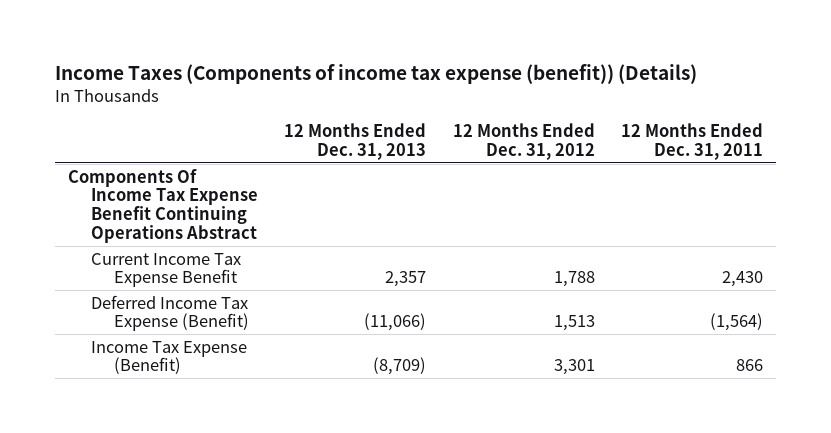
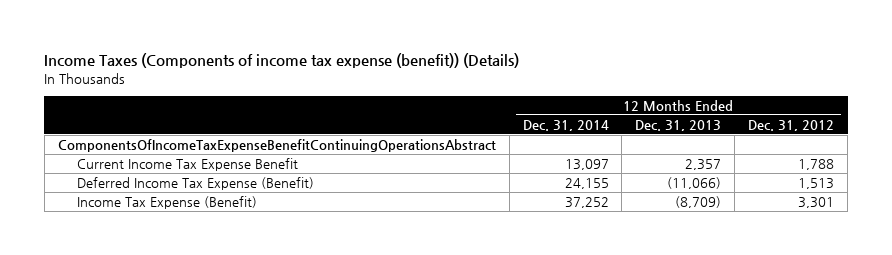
[621,123,764,160] 12 Months Ended Dec. 31, 2011 -> none
none -> [522,119,609,131] Dec. 31, 2014
[68,168,258,244] Components Of Income Tax Expense Benefit Continuing Operations Abstract -> [57,139,496,153] ComponentsOfIncomeTaxExpenseBenefitContinuingOperationsAbstract

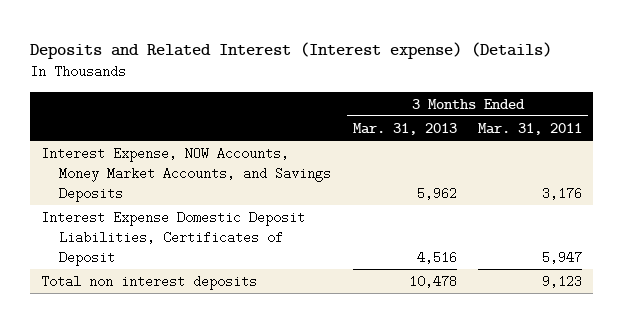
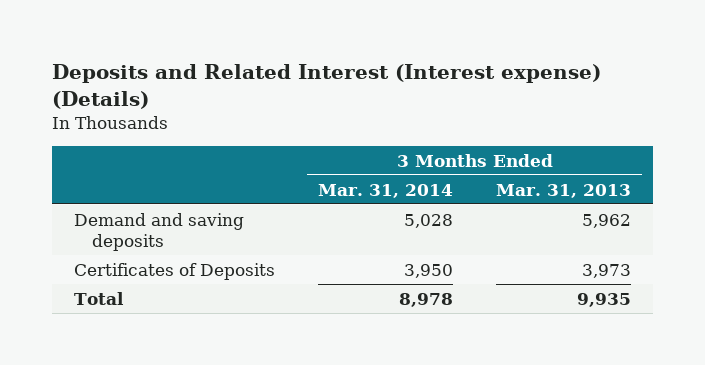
[478,122,583,135] Mar. 31, 2011 -> none
none -> [317,183,453,198] Mar. 31, 2014
[40,274,257,290] Total non interest deposits -> none
[40,146,331,202] Interest Expense, NOW Accounts, Money Market Accounts, and Savings Deposits -> [73,212,244,251] Demand and saving deposits
[40,210,305,266] Interest Expense Domestic Deposit Liabilities, Certificates of Deposit -> [73,262,275,280] Certificates of Deposits
[416,250,457,264] 4,516 -> [582,263,632,278] 3,973
none -> [73,291,124,305] Total

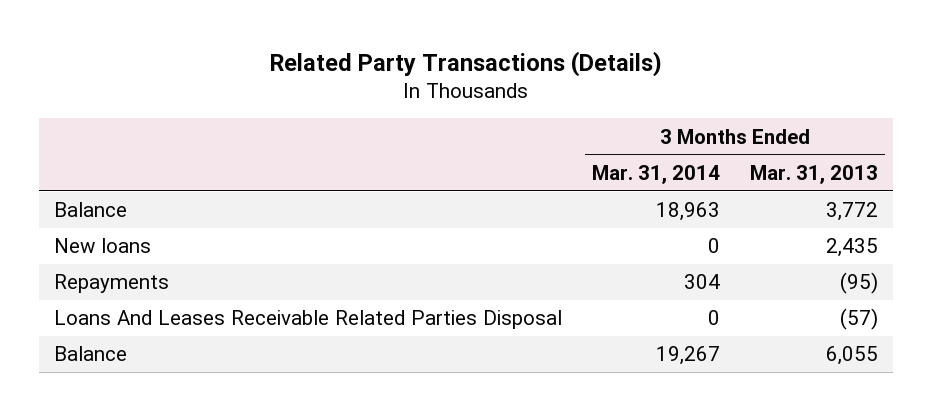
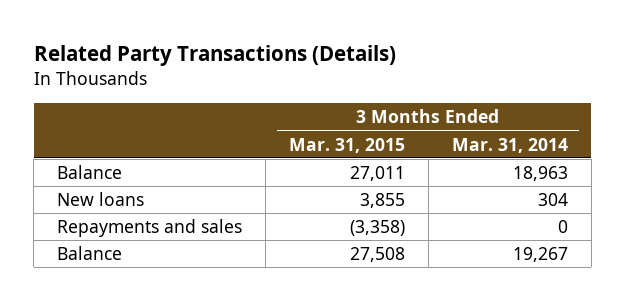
[749,164,878,184] Mar. 31, 2013 -> none
none -> [289,137,406,153] Mar. 31, 2015
[54,310,563,330] Loans And Leases Receivable Related Parties Disposal -> none
[708,238,721,254] 0 -> [537,193,568,207] 304
[54,274,170,294] Repayments -> [57,219,243,238] Repayments and sales
[684,274,721,290] 304 -> [557,220,568,234] 0

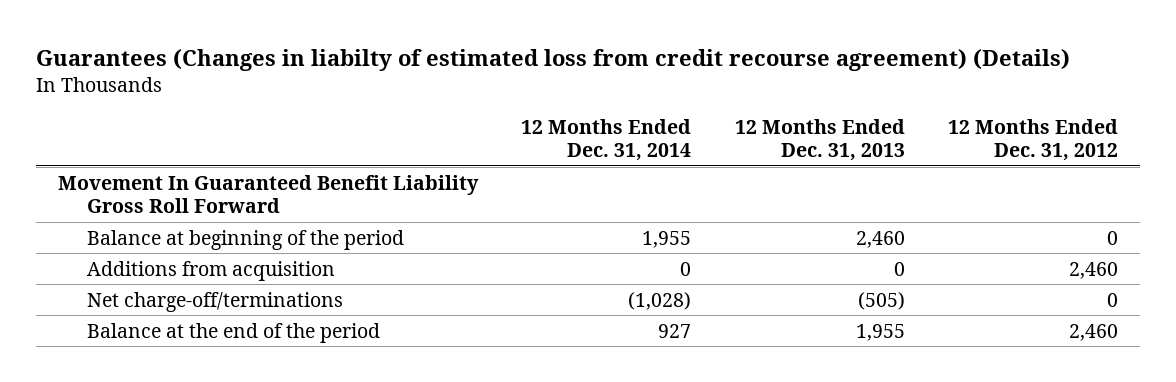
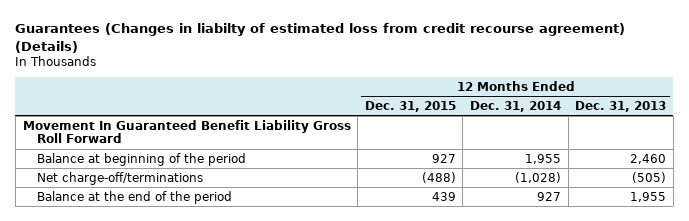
[948,118,1119,162] 12 Months Ended Dec. 31, 2012 -> none
none -> [364,100,456,112] Dec. 31, 2015
[87,260,336,281] Additions from acquisition -> none

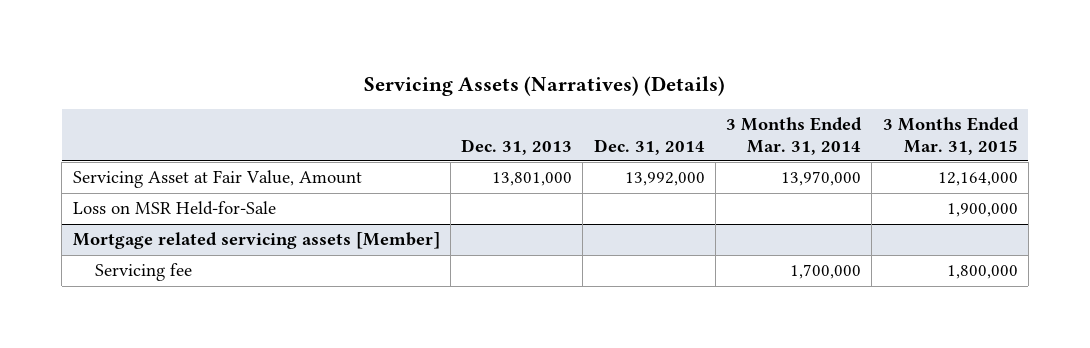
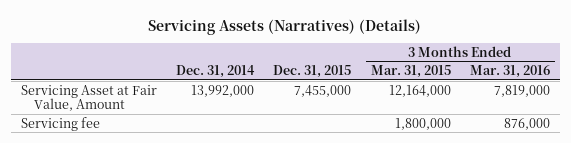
[461,138,573,155] Dec. 31, 2013 -> none
[726,117,863,155] 3 Months Ended Mar. 31, 2014 -> none
none -> [273,65,352,79] Dec. 31, 2015
none -> [469,65,550,79] Mar. 31, 2016
[72,201,276,216] Loss on MSR Held-for-Sale -> none
[72,232,440,250] Mortgage related servicing assets [Member] -> none

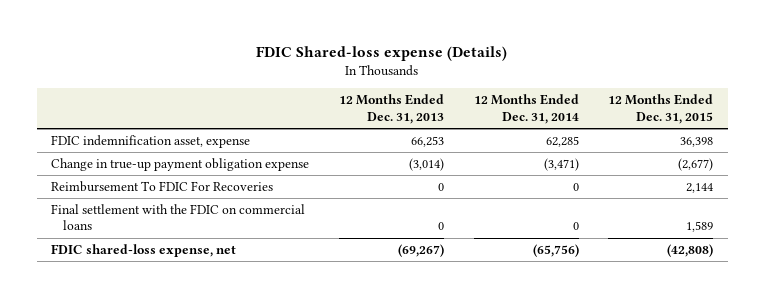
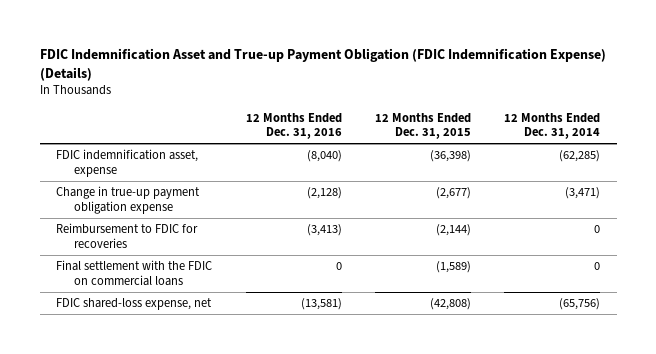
[256,46,508,62] FDIC Shared-loss expense (Details) -> [39,47,606,81] FDIC Indemnification Asset and True-up Payment Obligation (FDIC Indemnification Expense) (Details)
[339,94,445,124] 12 Months Ended Dec. 31, 2013 -> none
none -> [245,112,342,140] 12 Months Ended Dec. 31, 2016
[545,135,579,147] 62,285 -> [559,149,601,162] (62,285)
[680,136,714,147] 36,398 -> [429,149,471,162] (36,398)
[51,180,274,192] Reimbursement To FDIC For Recoveries -> [56,222,199,248] Reimbursement to FDIC for recoveries
[686,182,714,193] 2,144 -> [435,223,471,236] (2,144)
[686,221,714,233] 1,589 -> [435,260,471,273] (1,589)

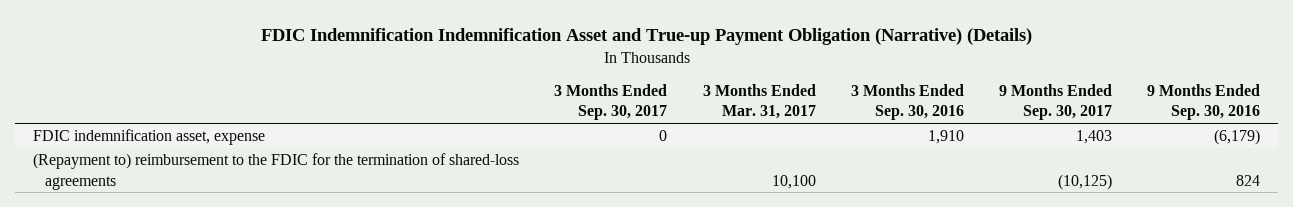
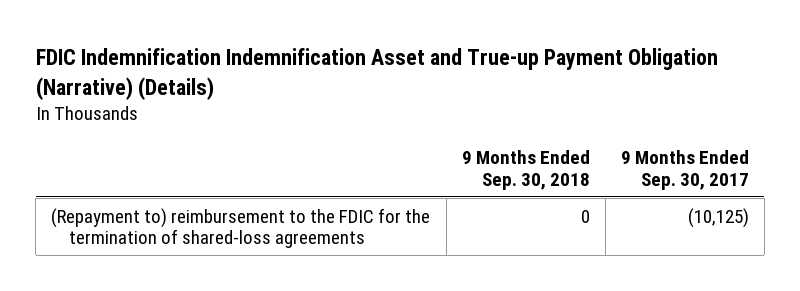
[554,84,668,121] 3 Months Ended Sep. 30, 2017 -> none
[702,84,816,120] 3 Months Ended Mar. 31, 2017 -> none
[850,84,964,121] 3 Months Ended Sep. 30, 2016 -> none
[1147,84,1261,121] 9 Months Ended Sep. 30, 2016 -> none
none -> [461,149,590,190] 9 Months Ended Sep. 30, 2018
[33,129,266,146] FDIC indemnification asset, expense -> none

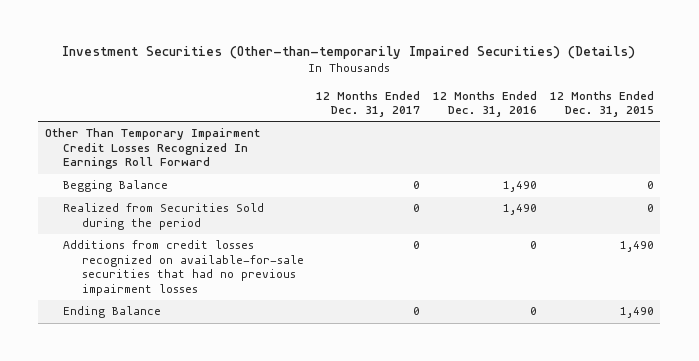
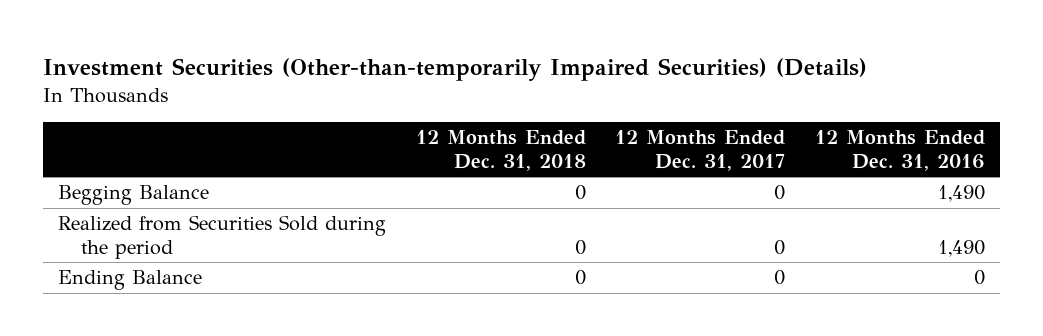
[549,90,654,117] 12 Months Ended Dec. 31, 2015 -> none
none -> [415,130,586,172] 12 Months Ended Dec. 31, 2018
[44,128,260,170] Other Than Temporary Impairment Credit Losses Recognized In Earnings Roll Forward -> none
[63,240,304,296] Additions from credit losses recognized on available-for-sale securities that had no previous impairment losses -> none

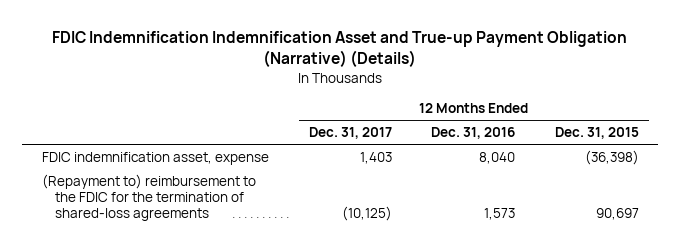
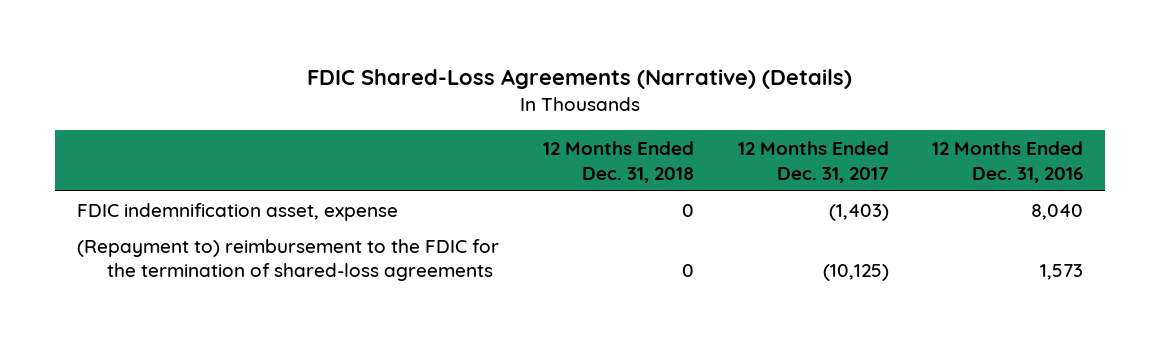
[52,31,628,68] FDIC Indemnification Indemnification Asset and True-up Payment Obligation (Narrative) (Details) -> [307,69,853,90] FDIC Shared-Loss Agreements (Narrative) (Details)
[554,127,639,140] Dec. 31, 2015 -> none
none -> [542,141,694,183] 12 Months Ended Dec. 31, 2018
[359,151,392,164] 1,403 -> [828,203,889,221] (1,403)

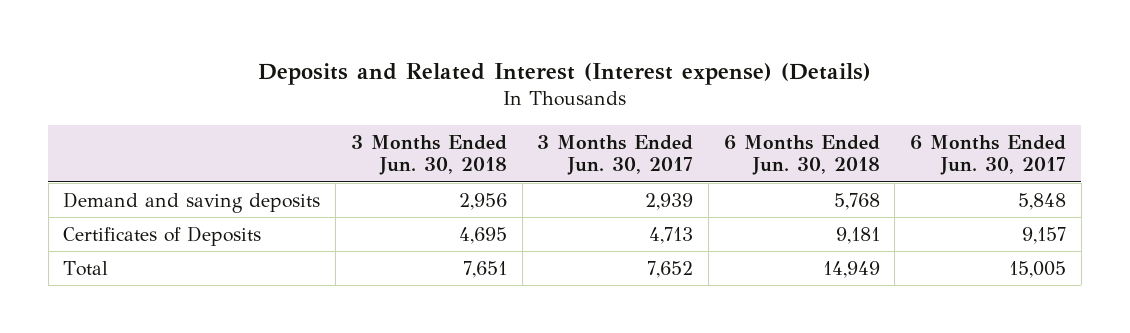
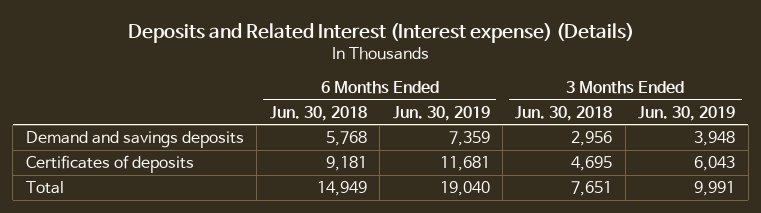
[537,134,694,176] 3 Months Ended Jun. 30, 2017 -> none
[910,134,1067,176] 6 Months Ended Jun. 30, 2017 -> none
none -> [392,105,490,121] Jun. 30, 2019
none -> [638,105,736,121] Jun. 30, 2019
[63,191,321,213] Demand and saving deposits -> [25,131,244,149] Demand and savings deposits
[63,225,262,246] Certificates of Deposits -> [25,155,194,174] Certificates of deposits

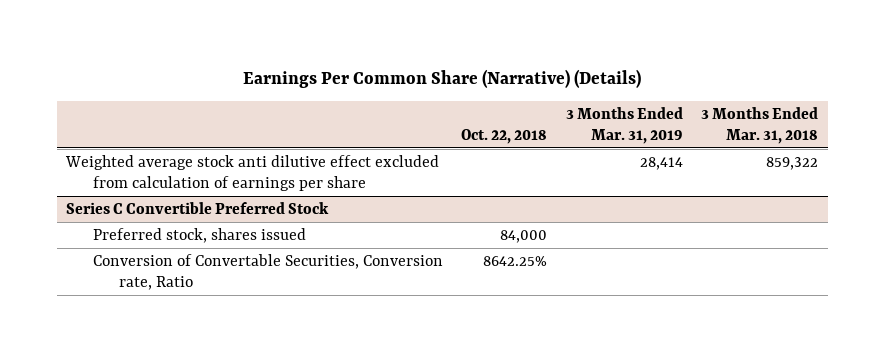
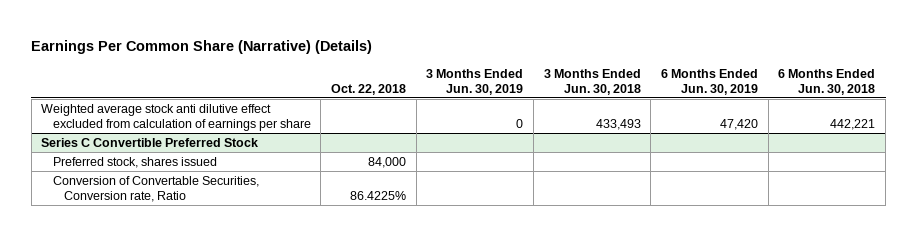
[565,106,683,144] 3 Months Ended Mar. 31, 2019 -> none
[701,106,819,144] 3 Months Ended Mar. 31, 2018 -> none
none -> [426,68,524,95] 3 Months Ended Jun. 30, 2019
none -> [543,68,641,95] 3 Months Ended Jun. 30, 2018
none -> [661,68,759,95] 6 Months Ended Jun. 30, 2019
none -> [778,68,876,95] 6 Months Ended Jun. 30, 2018
[483,255,548,266] 8642.25% -> [350,191,407,201] 86.4225%

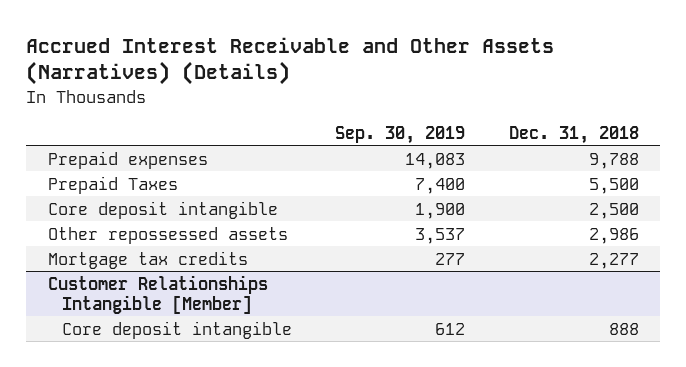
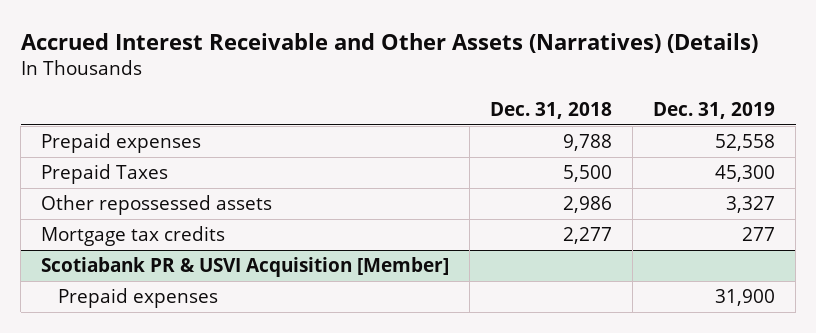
[335,125,466,144] Sep. 30, 2019 -> none
none -> [653,102,776,120] Dec. 31, 2019
[47,200,278,219] Core deposit intangible -> none
[47,274,268,314] Customer Relationships Intangible [Member] -> none
[61,320,292,339] Core deposit intangible -> none
none -> [41,257,450,278] Scotiabank PR & USVI Acquisition [Member]
none -> [58,288,219,309] Prepaid expenses

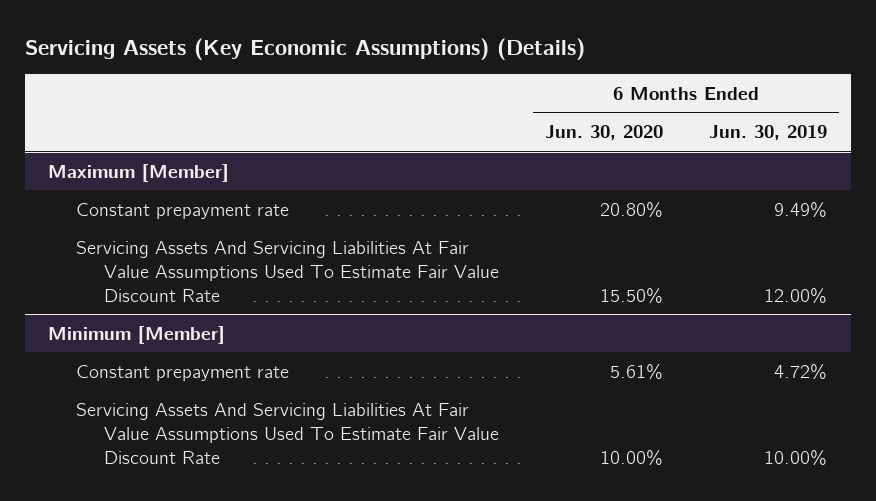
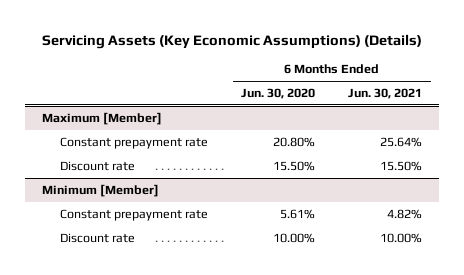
[709,125,828,141] Jun. 30, 2019 -> none
none -> [348,88,423,100] Jun. 30, 2021
[76,240,499,302] Servicing Assets And Servicing Liabilities At Fair Value Assumptions Used To Estimate Fair Value Discount Rate -> [59,160,135,171] Discount rate
[76,402,499,464] Servicing Assets And Servicing Liabilities At Fair Value Assumptions Used To Estimate Fair Value Discount Rate -> [59,232,135,243] Discount rate

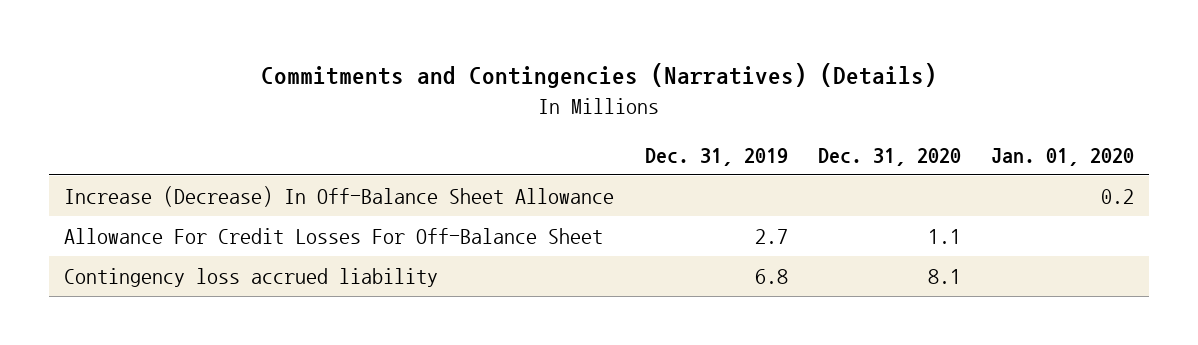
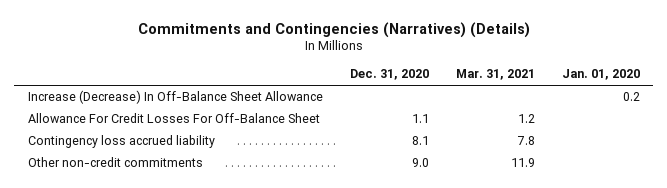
[644,147,788,166] Dec. 31, 2019 -> none
none -> [455,69,535,81] Mar. 31, 2021
none -> [27,157,203,168] Other non-credit commitments

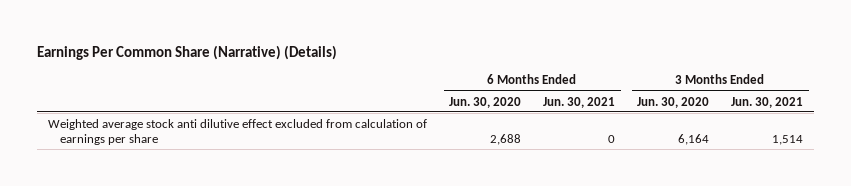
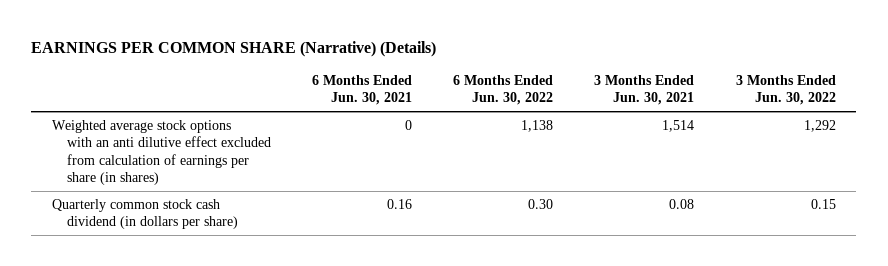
[37,44,338,60] Earnings Per Common Share (Narrative) (Details) -> [31,41,437,58] EARNINGS PER COMMON SHARE (Narrative) (Details)
[449,96,522,108] Jun. 30, 2020 -> none
[637,96,710,108] Jun. 30, 2020 -> none
none -> [453,75,554,106] 6 Months Ended Jun. 30, 2022
none -> [735,75,836,106] 3 Months Ended Jun. 30, 2022
[48,118,428,145] Weighted average stock anti dilutive effect excluded from calculation of earnings per share -> [52,119,272,186] Weighted average stock options with an anti dilutive effect excluded from calculation of earnings per share (in shares)
none -> [52,198,239,230] Quarterly common stock cash dividend (in dollars per share)

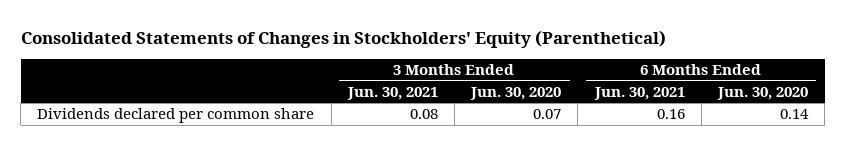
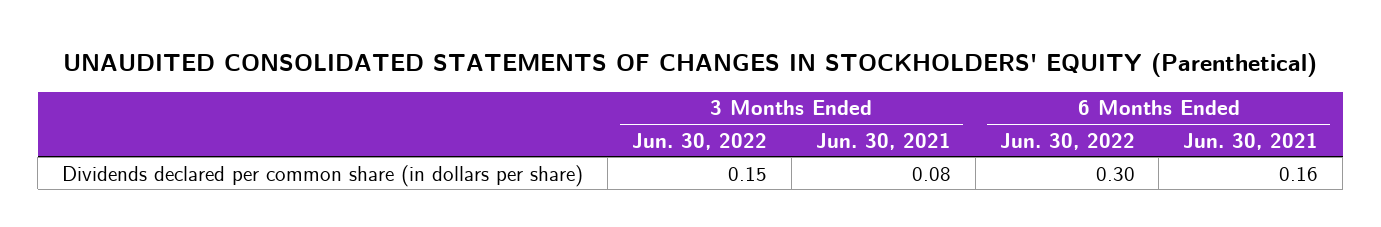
[20,29,666,48] Consolidated Statements of Changes in Stockholders' Equity (Parenthetical) -> [63,52,1318,77] UNAUDITED CONSOLIDATED STATEMENTS OF CHANGES IN STOCKHOLDERS' EQUITY (Parenthetical)
[470,86,562,100] Jun. 30, 2020 -> none
[716,86,808,100] Jun. 30, 2020 -> none
none -> [632,132,768,150] Jun. 30, 2022
none -> [999,132,1135,150] Jun. 30, 2022
[37,108,315,124] Dividends declared per common share -> [62,164,584,187] Dividends declared per common share (in dollars per share)

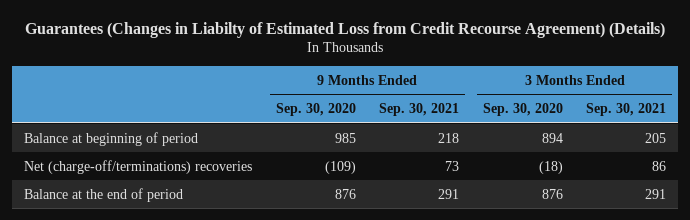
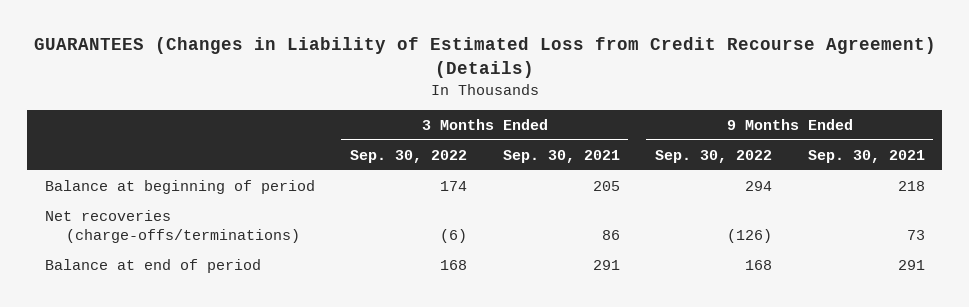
[25,21,666,38] Guarantees (Changes in Liabilty of Estimated Loss from Credit Recourse Agreement) (Details) -> [33,37,936,79] GUARANTEES (Changes in Liability of Estimated Loss from Credit Recourse Agreement) (Details)
[275,103,356,117] Sep. 30, 2020 -> none
[482,103,563,117] Sep. 30, 2020 -> none
none -> [350,149,468,163] Sep. 30, 2022
none -> [655,149,773,163] Sep. 30, 2022
[24,159,253,174] Net (charge-off/terminations) recoveries -> [44,210,300,244] Net recoveries (charge-offs/terminations)
[24,187,184,202] Balance at the end of period -> [44,259,261,274] Balance at end of period

